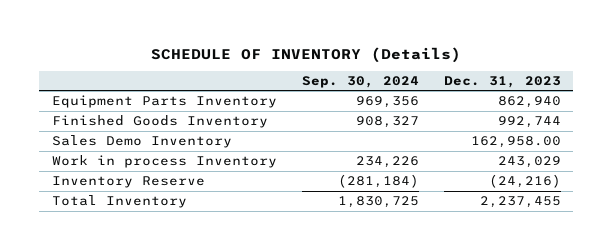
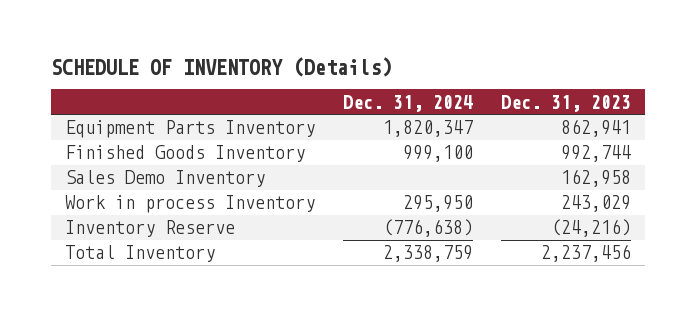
[301,75,419,88] Sep. 30, 2024 -> none
none -> [343,94,474,112] Dec. 31, 2024
[497,96,561,109] 862,940 -> [561,119,632,138] 862,941
[470,136,561,149] 162,958.00 -> [561,169,632,188] 162,958
[479,196,561,209] 2,237,455 -> [541,244,632,263] 2,237,456

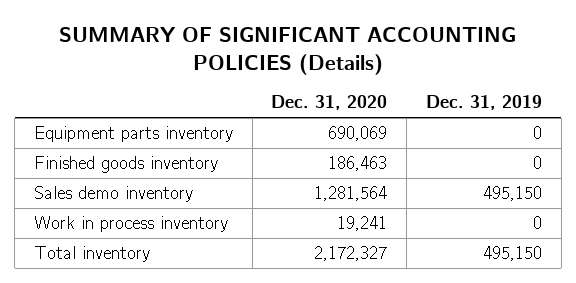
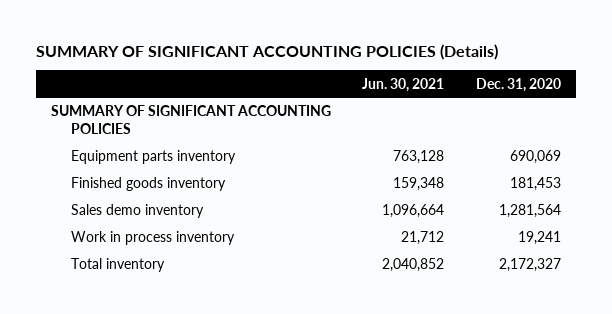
[425,95,542,111] Dec. 31, 2019 -> none
none -> [362,77,445,92] Jun. 30, 2021
none -> [51,105,332,134] SUMMARY OF SIGNIFICANT ACCOUNTING POLICIES
[328,156,388,172] 186,463 -> [509,177,561,192] 181,453

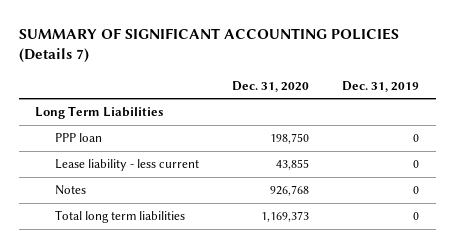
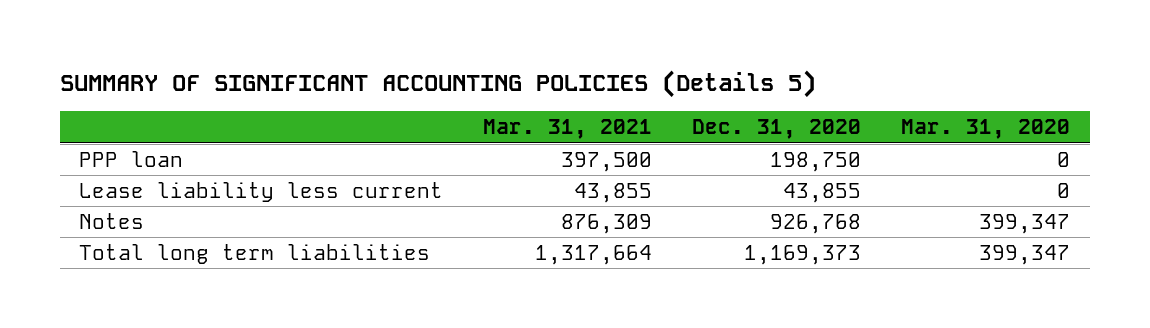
[18,28,399,64] SUMMARY OF SIGNIFICANT ACCOUNTING POLICIES (Details 7) -> [59,70,816,99] SUMMARY OF SIGNIFICANT ACCOUNTING POLICIES (Details 5)
[342,80,420,92] Dec. 31, 2019 -> none
none -> [483,119,653,140] Mar. 31, 2021
none -> [901,119,1071,140] Mar. 31, 2020
[35,106,164,120] Long Term Liabilities -> none
[54,159,199,172] Lease liability - less current -> [79,181,444,202] Lease liability less current

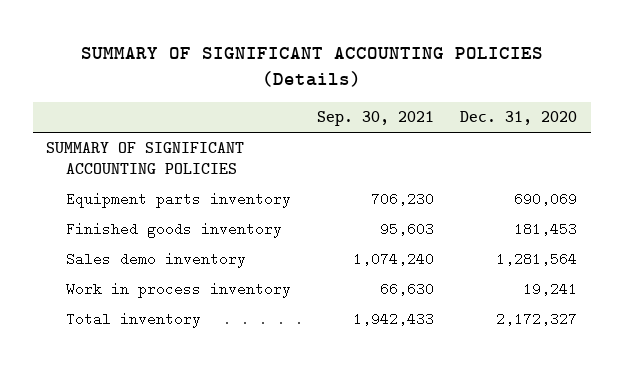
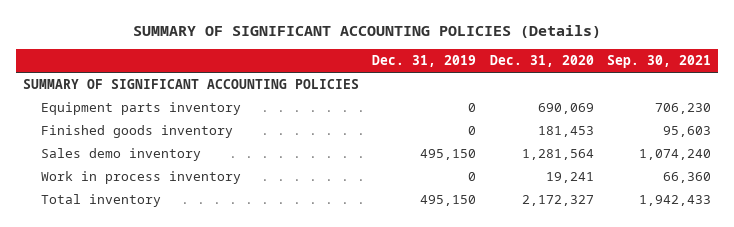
none -> [372,55,477,68] Dec. 31, 2019
[380,282,435,297] 66,630 -> [662,172,711,184] 66,360

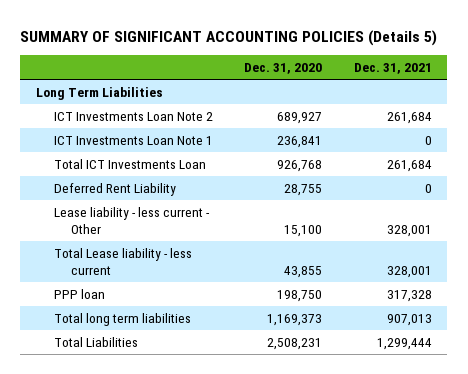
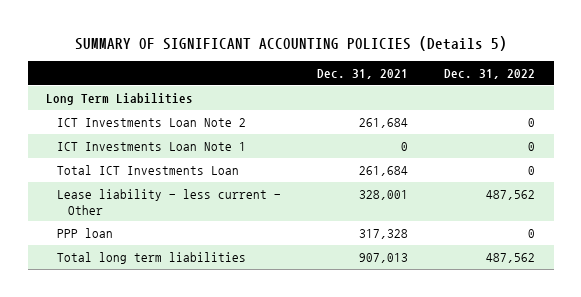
[244,63,323,75] Dec. 31, 2020 -> none
none -> [444,69,536,80] Dec. 31, 2022
[53,182,176,196] Deferred Rent Liability -> none
[53,247,192,275] Total Lease liability - less current -> none
[53,336,138,347] Total Liabilities -> none

